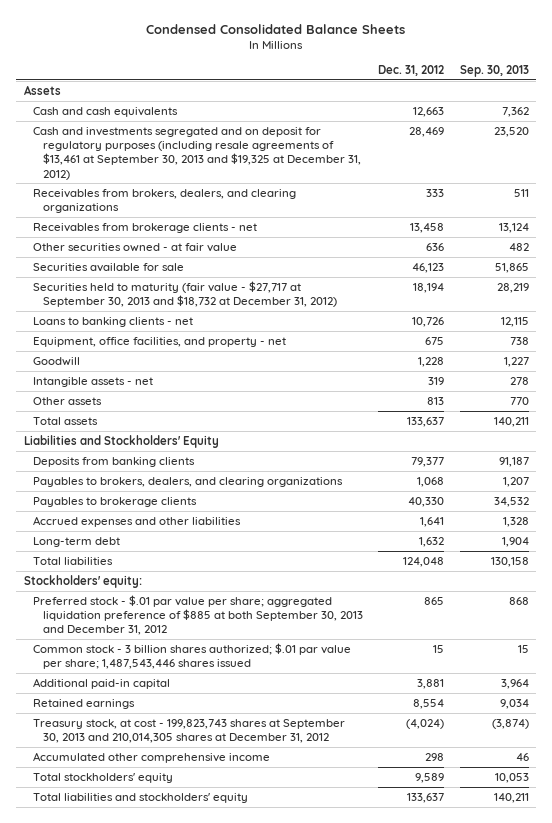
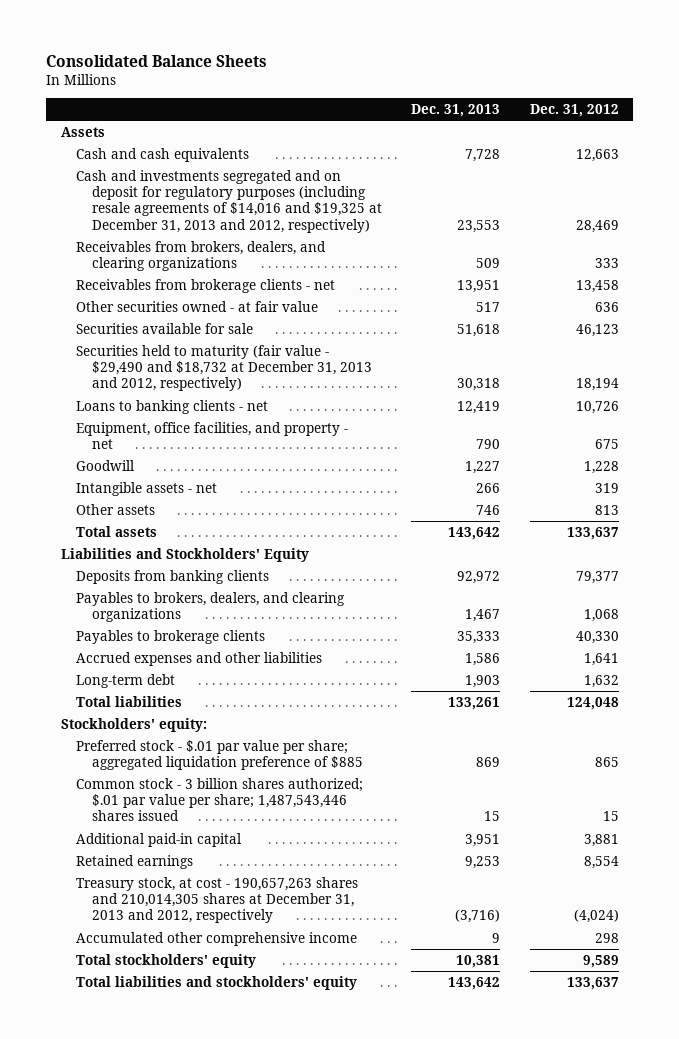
[146,23,406,34] Condensed Consolidated Balance Sheets -> [45,54,267,67] Consolidated Balance Sheets
[459,65,529,78] Sep. 30, 2013 -> none
none -> [411,103,501,117] Dec. 31, 2013
[33,126,361,180] Cash and investments segregated and on deposit for regulatory purposes (including resale agreements of $13,461 at September 30, 2013 and $19,325 at December 31, 2012) -> [76,169,382,233] Cash and investments segregated and on deposit for regulatory purposes (including resale agreements of $14,016 and $19,325 at December 31, 2013 and 2012, respectively)
[33,280,337,308] Securities held to maturity (fair value - $27,717 at September 30, 2013 and $18,732 at December 31, 2012) -> [76,344,372,392] Securities held to maturity (fair value - $29,490 and $18,732 at December 31, 2013 and 2012, respectively)
[33,594,363,636] Preferred stock - $.01 par value per share; aggregated liquidation preference of $885 at both September 30, 2013 and December 31, 2012 -> [76,739,363,771] Preferred stock - $.01 par value per share; aggregated liquidation preference of $885
[33,718,346,744] Treasury stock, at cost - 199,823,743 shares at September 30, 2013 and 210,014,305 shares at December 31, 2012 -> [76,876,359,924] Treasury stock, at cost - 190,657,263 shares and 210,014,305 shares at December 31, 2013 and 2012, respectively

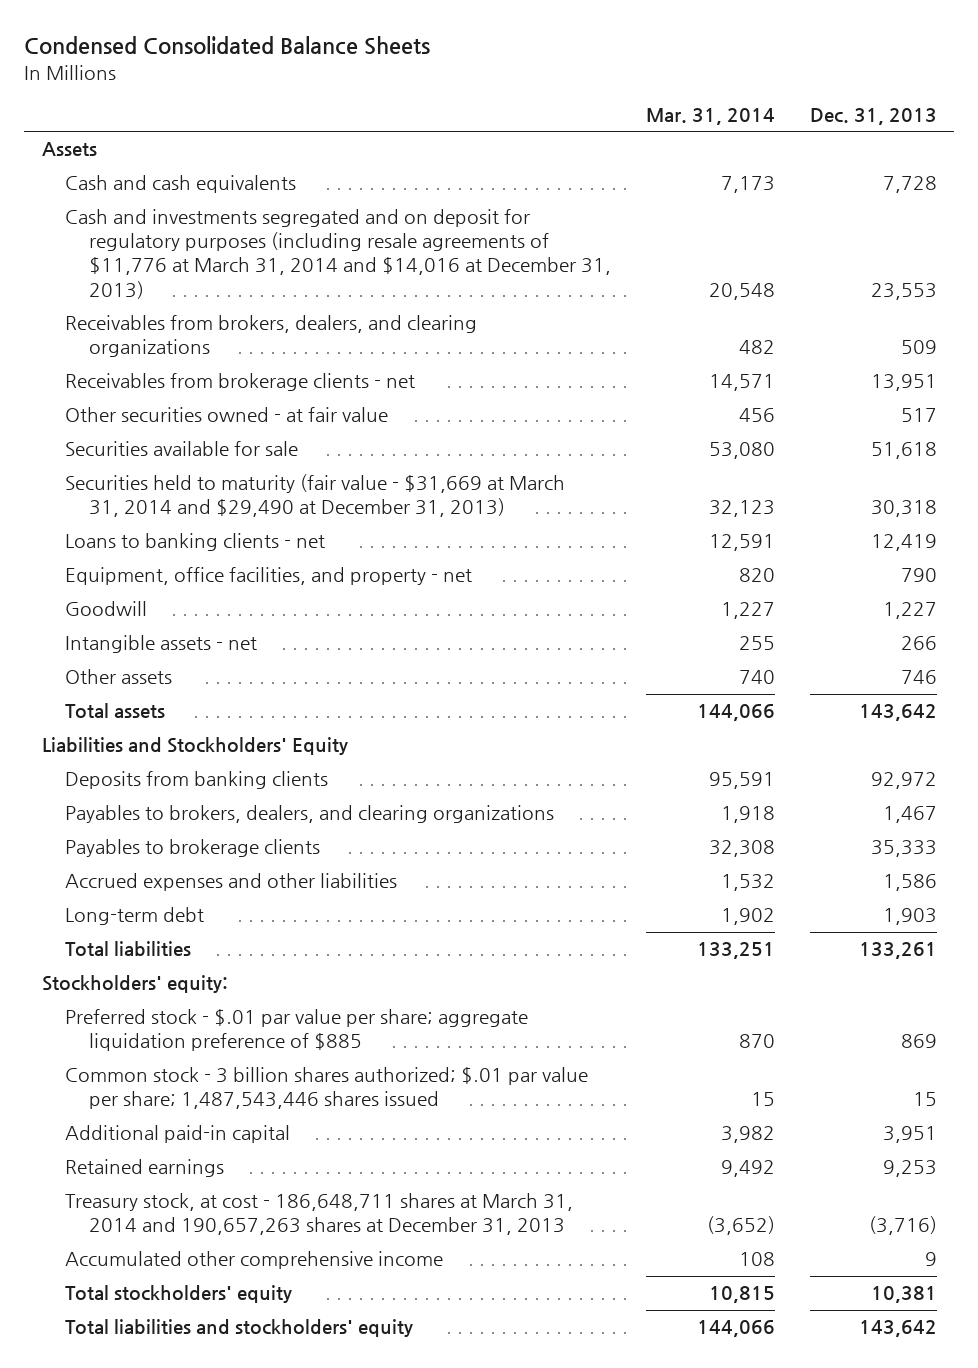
[45,54,267,67] Consolidated Balance Sheets -> [24,36,431,56] Condensed Consolidated Balance Sheets
[529,103,619,117] Dec. 31, 2012 -> none
none -> [645,107,775,125] Mar. 31, 2014
[76,169,382,233] Cash and investments segregated and on deposit for regulatory purposes (including resale agreements of $14,016 and $19,325 at December 31, 2013 and 2012, respectively) -> [65,209,611,299] Cash and investments segregated and on deposit for regulatory purposes (including resale agreements of $11,776 at March 31, 2014 and $14,016 at December 31, 2013)
[76,344,372,392] Securities held to maturity (fair value - $29,490 and $18,732 at December 31, 2013 and 2012, respectively) -> [65,474,566,518] Securities held to maturity (fair value - $31,669 at March 31, 2014 and $29,490 at December 31, 2013)
[76,739,363,771] Preferred stock - $.01 par value per share; aggregated liquidation preference of $885 -> [65,1009,529,1052] Preferred stock - $.01 par value per share; aggregate liquidation preference of $885
[76,876,359,924] Treasury stock, at cost - 190,657,263 shares and 210,014,305 shares at December 31, 2013 and 2012, respectively -> [65,1193,574,1236] Treasury stock, at cost - 186,648,711 shares at March 31, 2014 and 190,657,263 shares at December 31, 2013

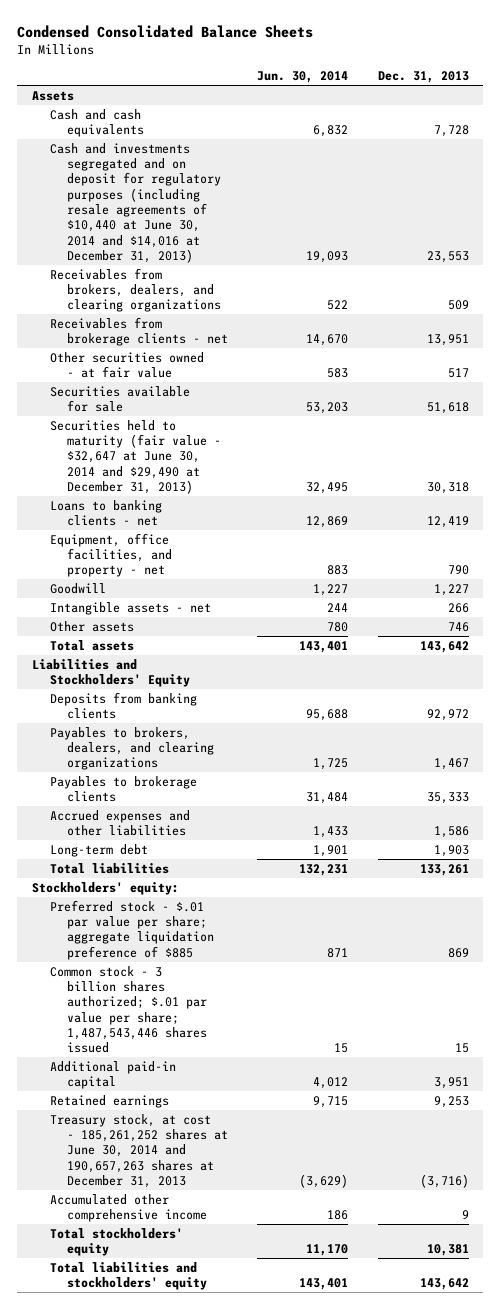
[645,107,775,125] Mar. 31, 2014 -> none
none -> [257,71,349,84] Jun. 30, 2014
[65,209,611,299] Cash and investments segregated and on deposit for regulatory purposes (including resale agreements of $11,776 at March 31, 2014 and $14,016 at December 31, 2013) -> [49,142,221,263] Cash and investments segregated and on deposit for regulatory purposes (including resale agreements of $10,440 at June 30, 2014 and $14,016 at December 31, 2013)
[65,474,566,518] Securities held to maturity (fair value - $31,669 at March 31, 2014 and $29,490 at December 31, 2013) -> [49,419,221,494] Securities held to maturity (fair value - $32,647 at June 30, 2014 and $29,490 at December 31, 2013)
[65,1193,574,1236] Treasury stock, at cost - 186,648,711 shares at March 31, 2014 and 190,657,263 shares at December 31, 2013 -> [49,1113,228,1188] Treasury stock, at cost - 185,261,252 shares at June 30, 2014 and 190,657,263 shares at December 31, 2013

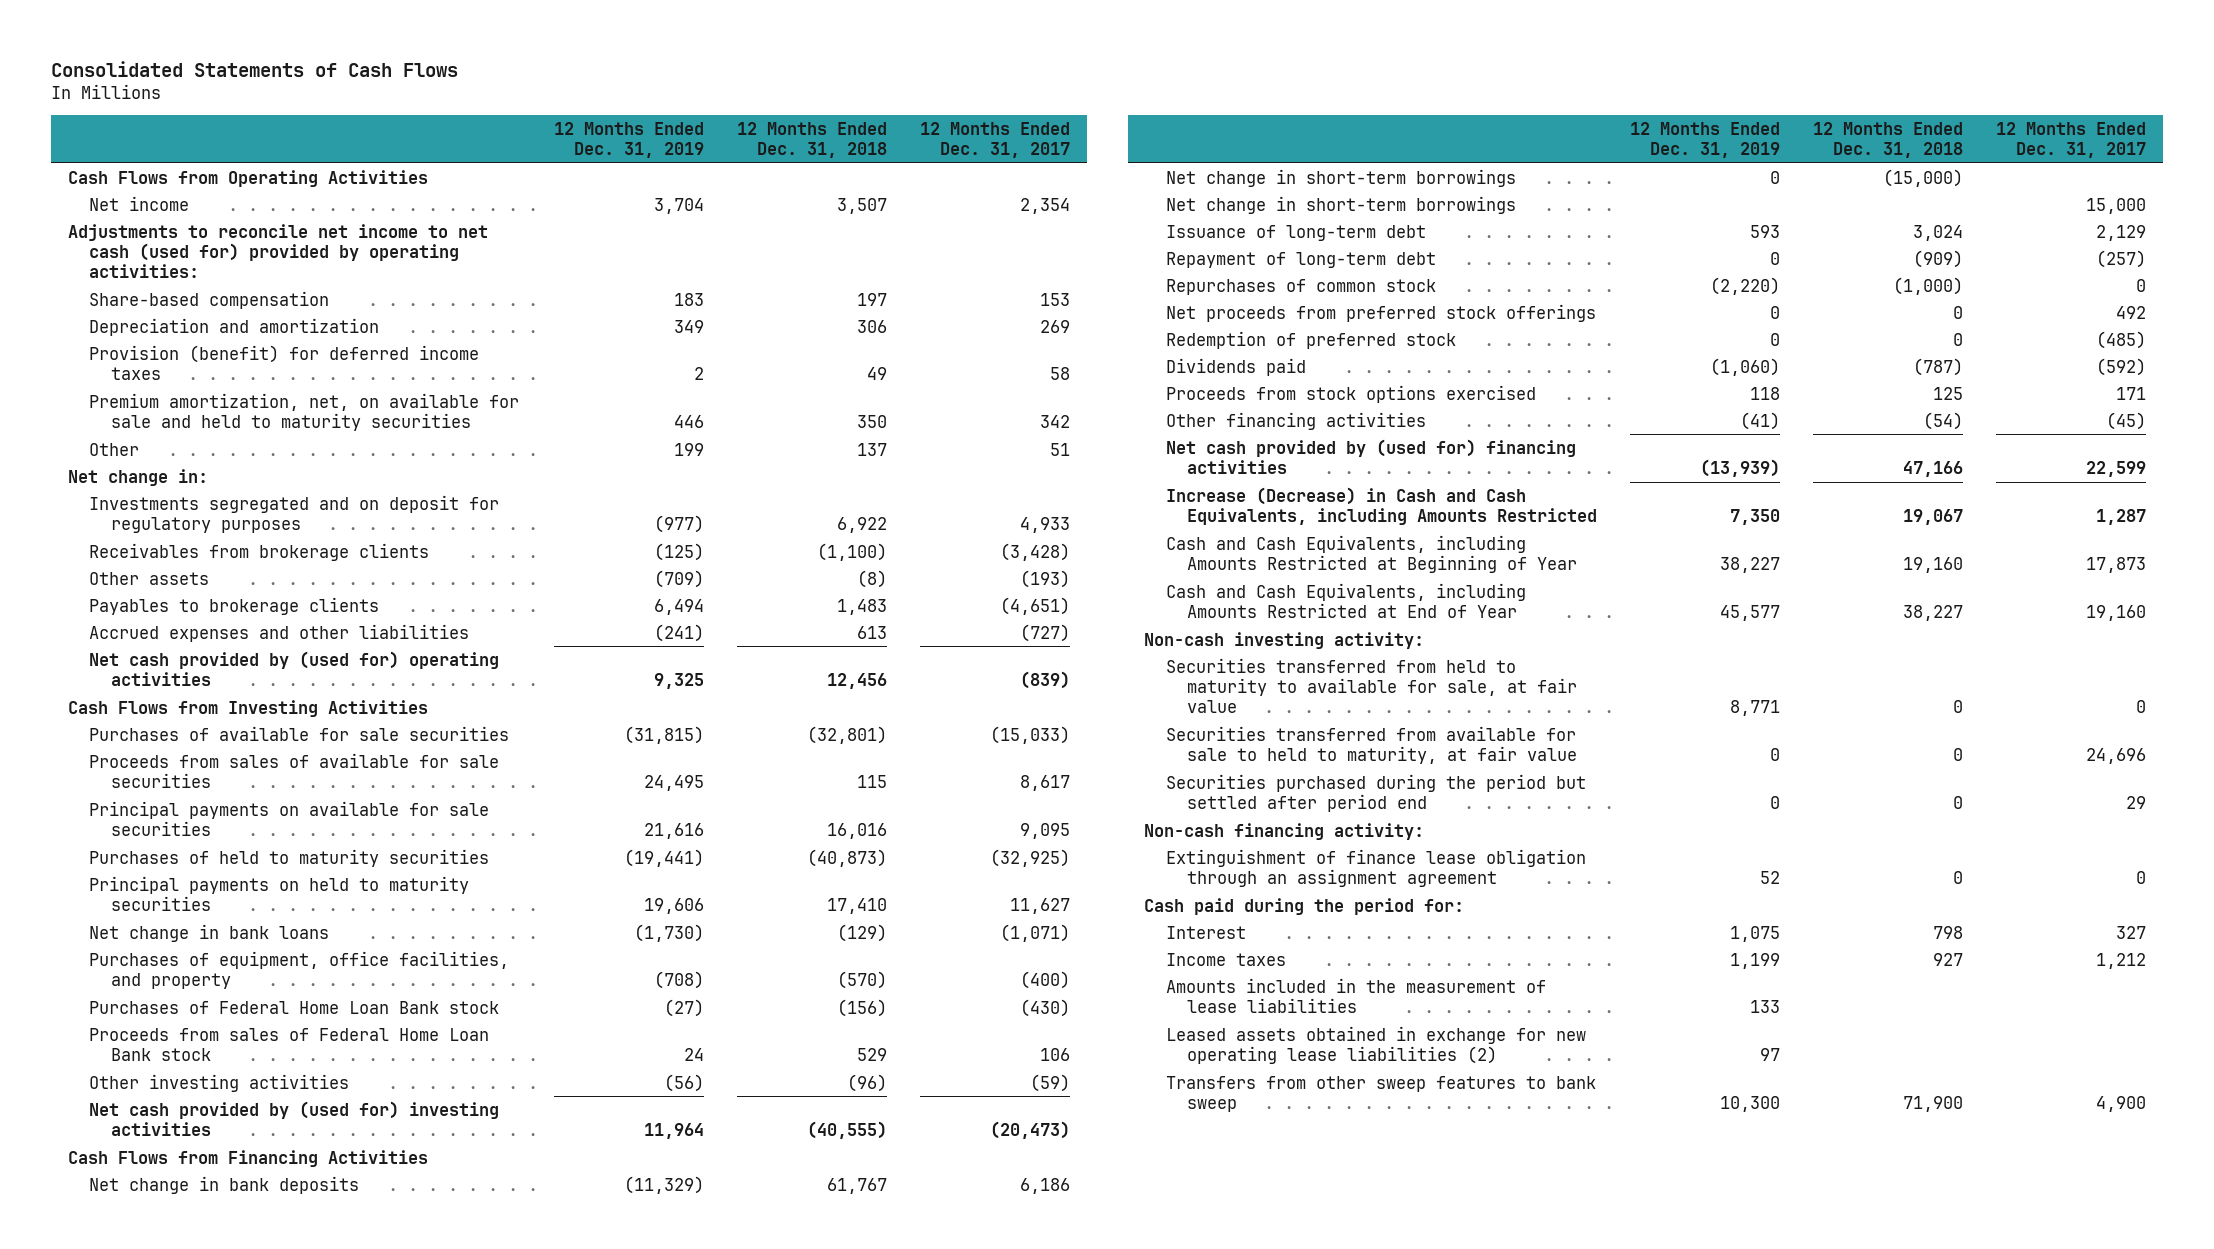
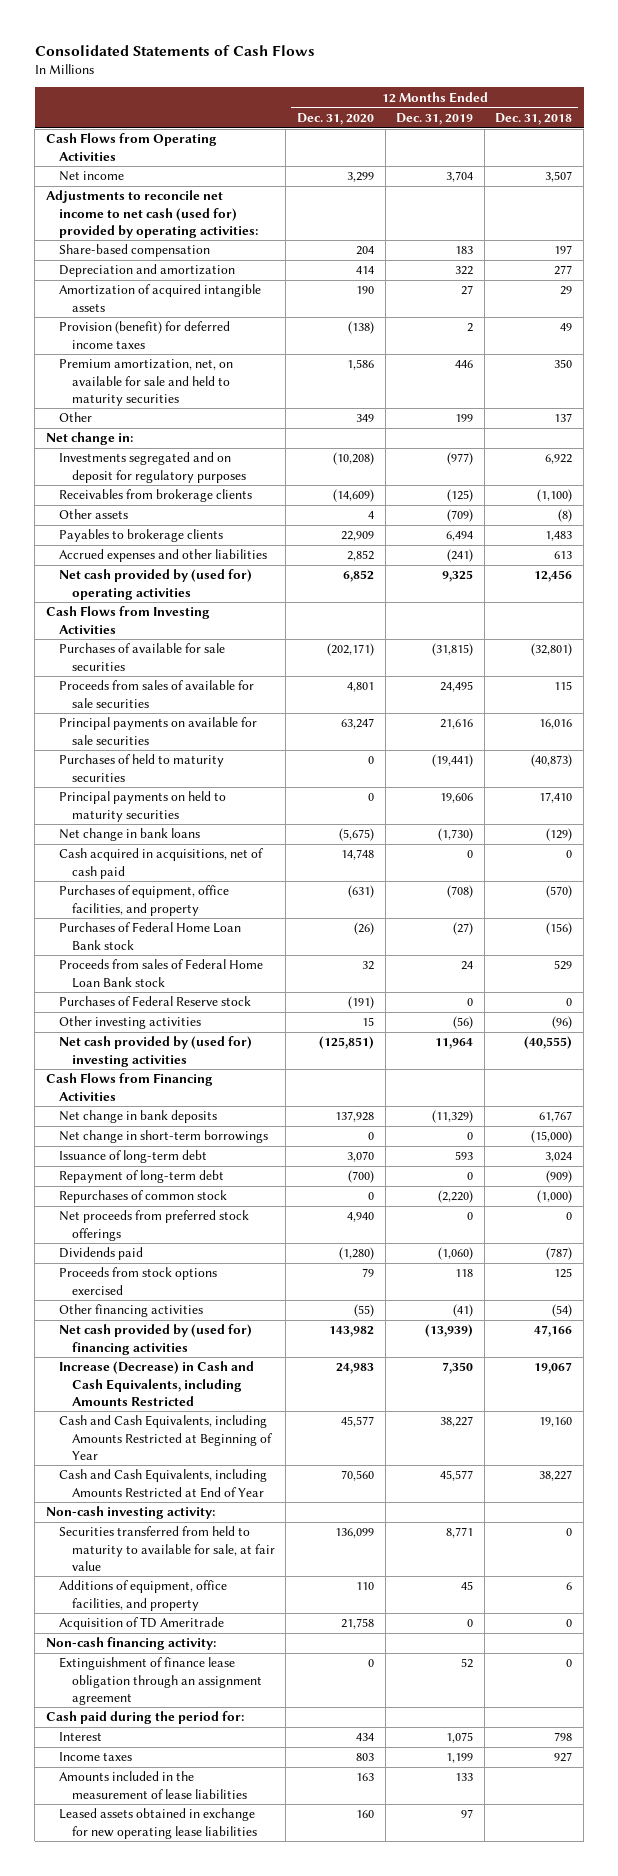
[920,121,1071,159] 12 Months Ended Dec. 31, 2017 -> none
none -> [296,112,374,125] Dec. 31, 2020
[674,319,705,333] 349 -> [455,266,474,276] 322
[857,319,888,333] 306 -> [554,265,573,276] 277
none -> [58,284,261,312] Amortization of acquired intangible assets
none -> [58,848,263,879] Cash acquired in acquisitions, net of cash paid
none -> [58,996,251,1007] Purchases of Federal Reserve stock
[1165,195,1516,214] Net change in short-term borrowings -> none
[1165,330,1456,349] Redemption of preferred stock -> none
[1165,725,1578,764] Securities transferred from available for sale to held to maturity, at fair value -> none
[1165,773,1586,812] Securities purchased during the period but settled after period end -> none
none -> [58,1580,227,1611] Additions of equipment, office facilities, and property
none -> [58,1617,224,1631] Acquisition of TD Ameritrade
[1165,1075,1596,1112] Transfers from other sweep features to bank sweep -> none
[1165,1025,1586,1064] Leased assets obtained in exchange for new operating lease liabilities (2) -> [58,1808,257,1839] Leased assets obtained in exchange for new operating lease liabilities

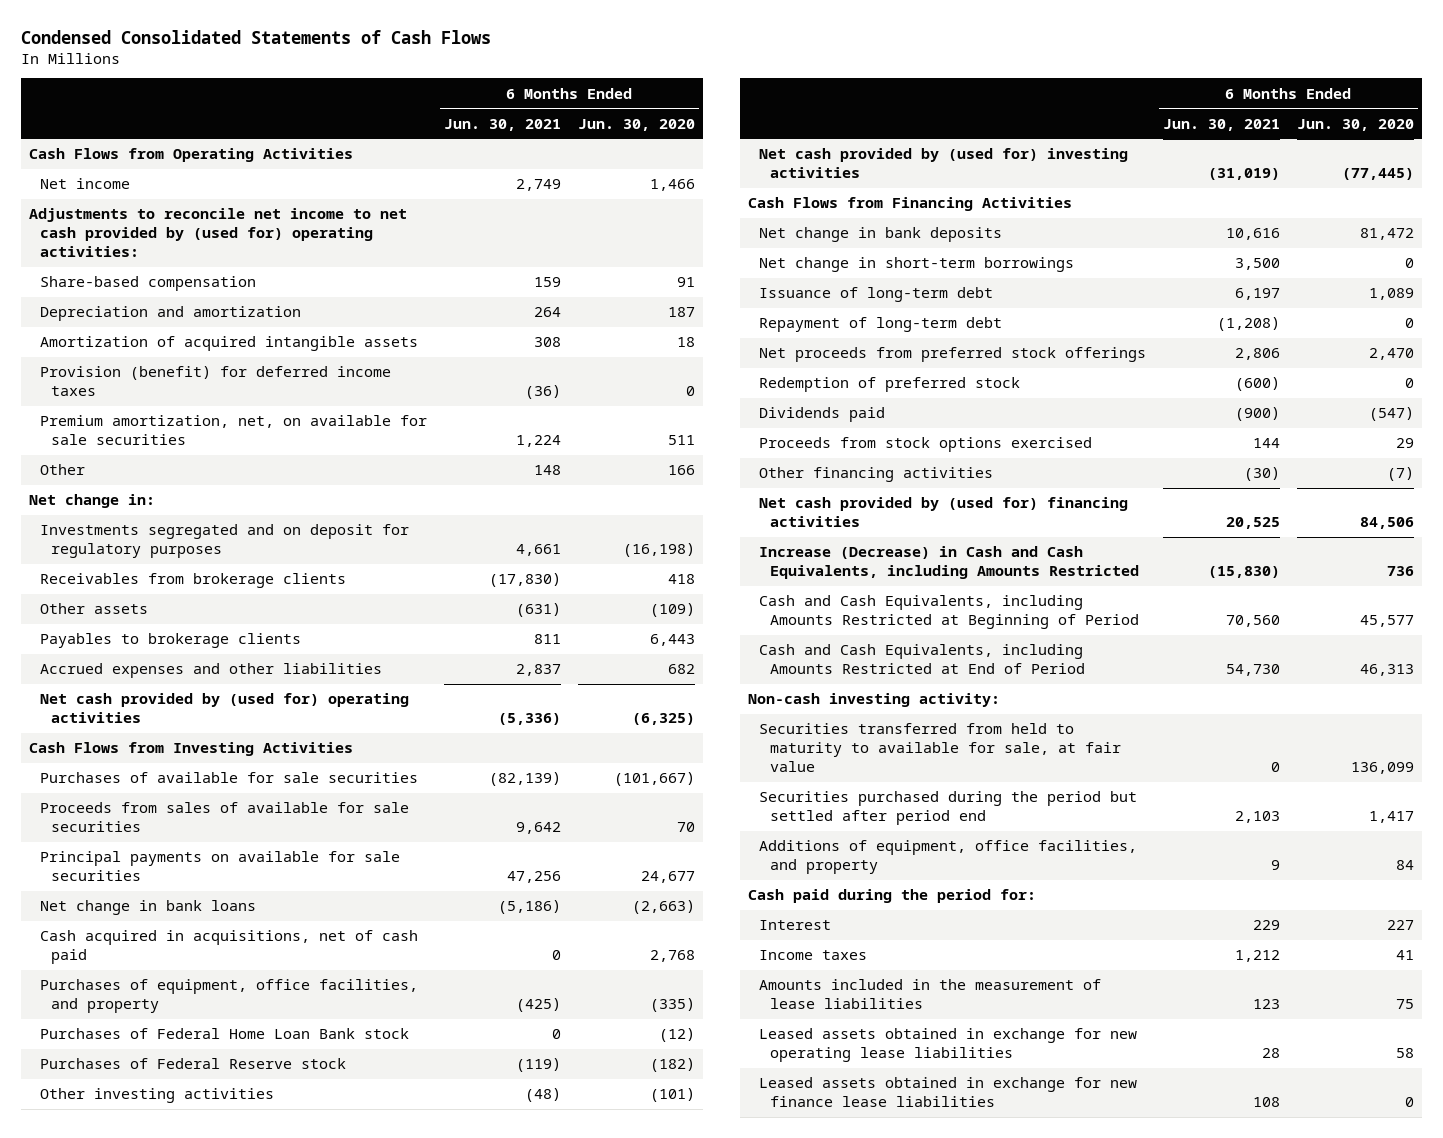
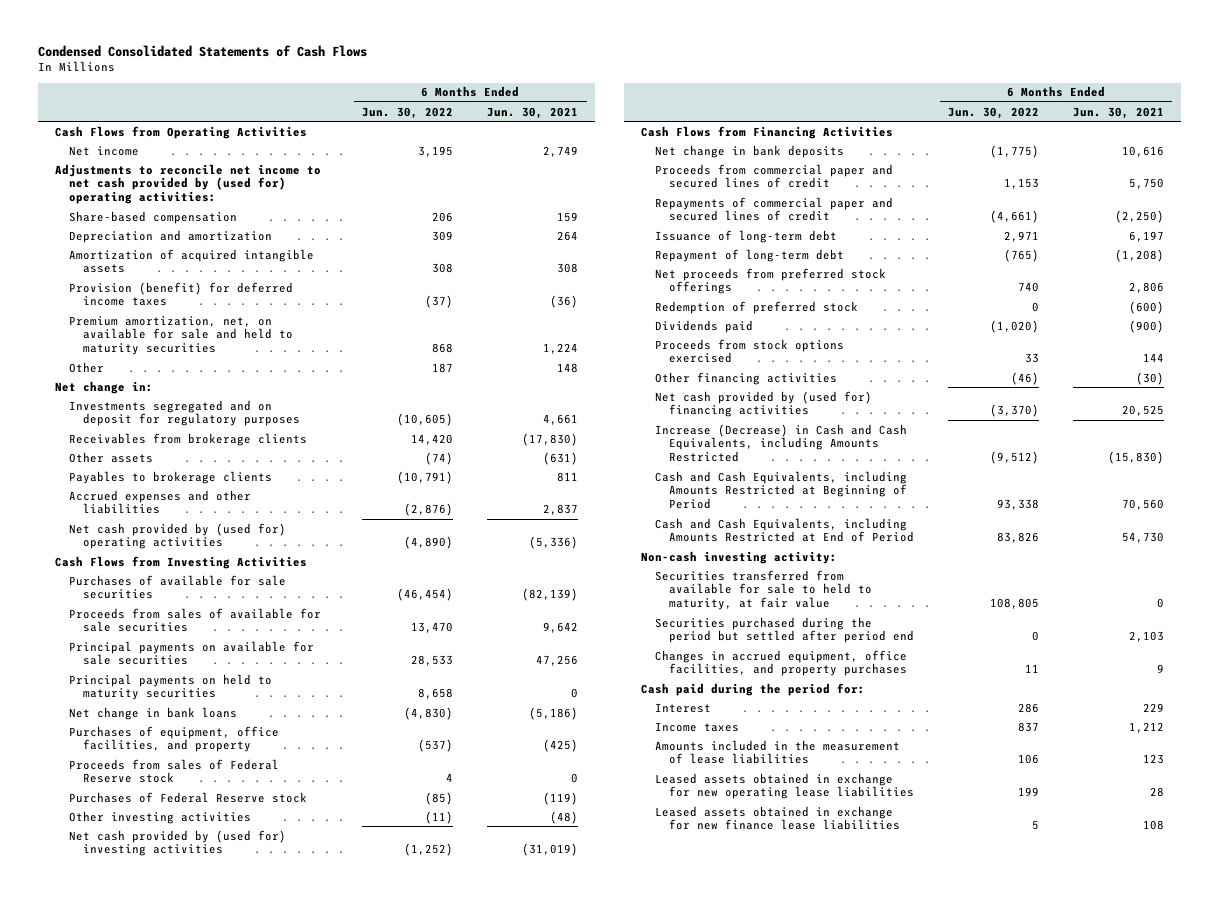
[577,118,695,131] Jun. 30, 2020 -> none
none -> [362,106,454,119] Jun. 30, 2022
[40,415,428,446] Premium amortization, net, on available for sale securities -> [69,315,294,355] Premium amortization, net, on available for sale and held to maturity securities
none -> [69,673,273,701] Principal payments on held to maturity securities
[40,930,419,965] Cash acquired in acquisitions, net of cash paid -> none
[40,1028,410,1040] Purchases of Federal Home Loan Bank stock -> none
none -> [69,758,280,784] Proceeds from sales of Federal Reserve stock
[759,257,1075,273] Net change in short-term borrowings -> none
none -> [654,163,893,189] Proceeds from commercial paper and secured lines of credit
none -> [654,196,893,222] Repayments of commercial paper and secured lines of credit
[759,723,1122,773] Securities transferred from held to maturity to available for sale, at fair value -> [654,569,873,610] Securities transferred from available for sale to held to maturity, at fair value
[759,840,1138,875] Additions of equipment, office facilities, and property -> none
none -> [654,649,908,677] Changes in accrued equipment, office facilities, and property purchases

